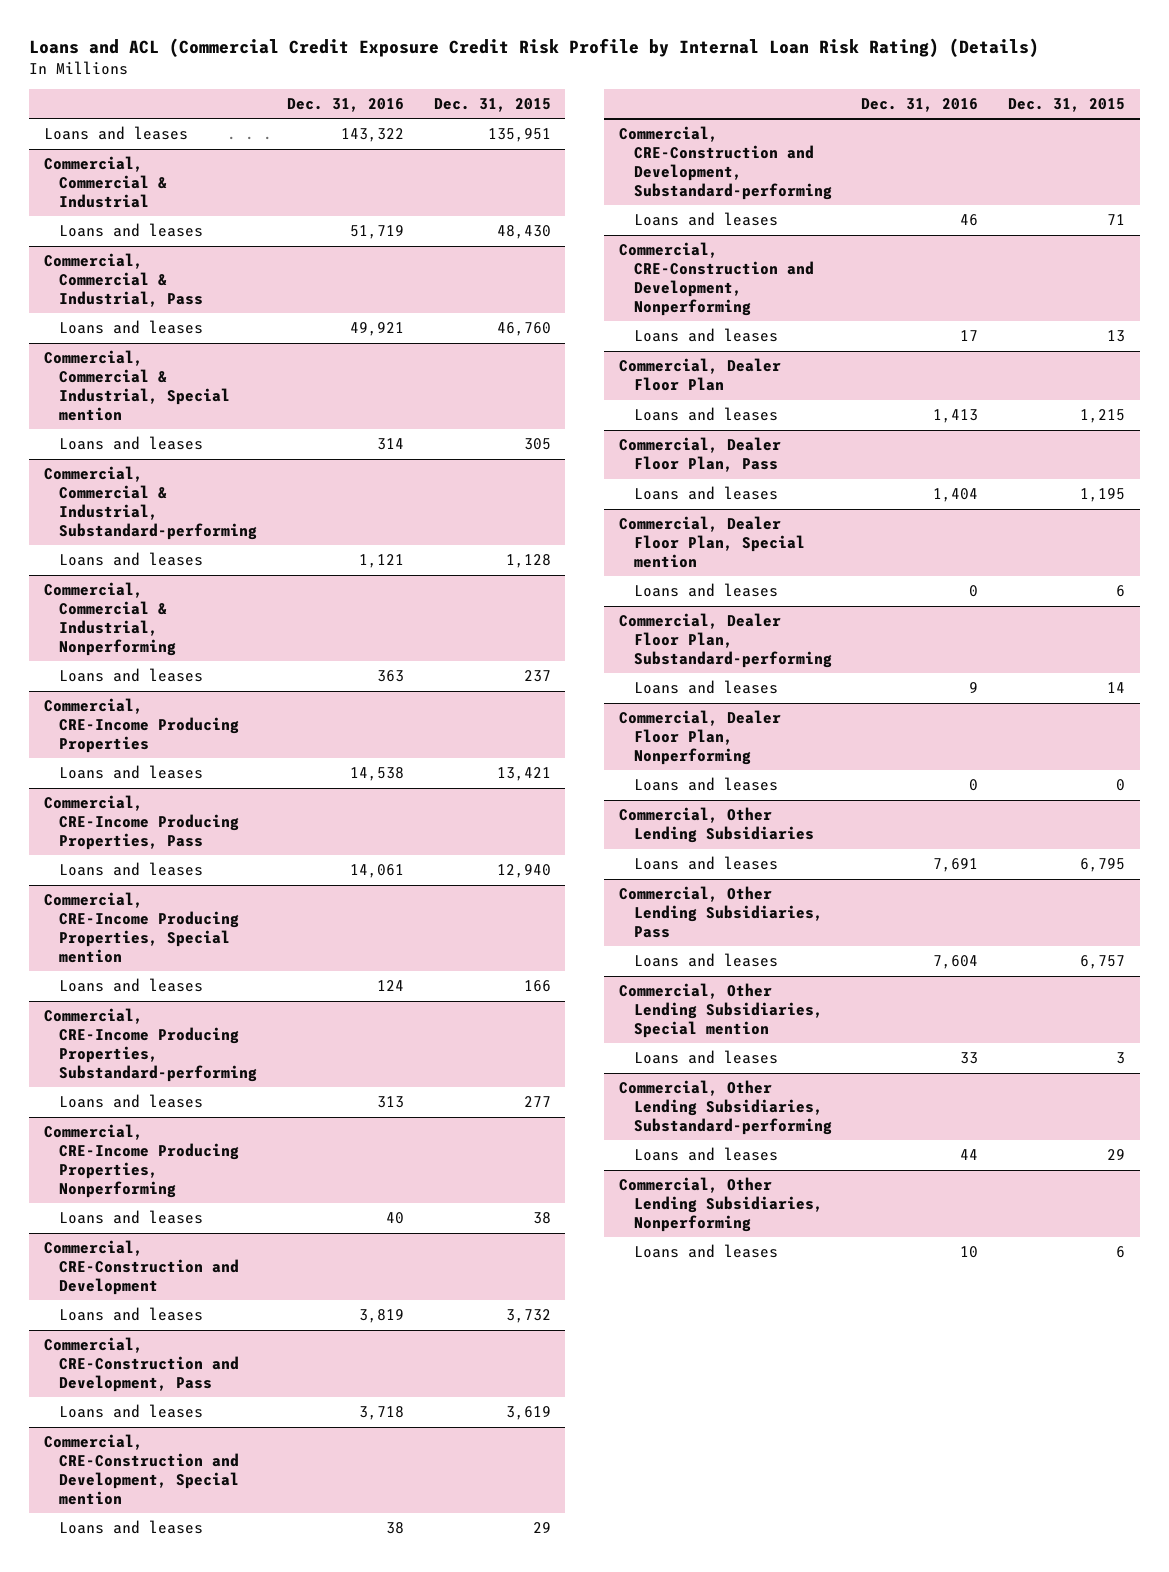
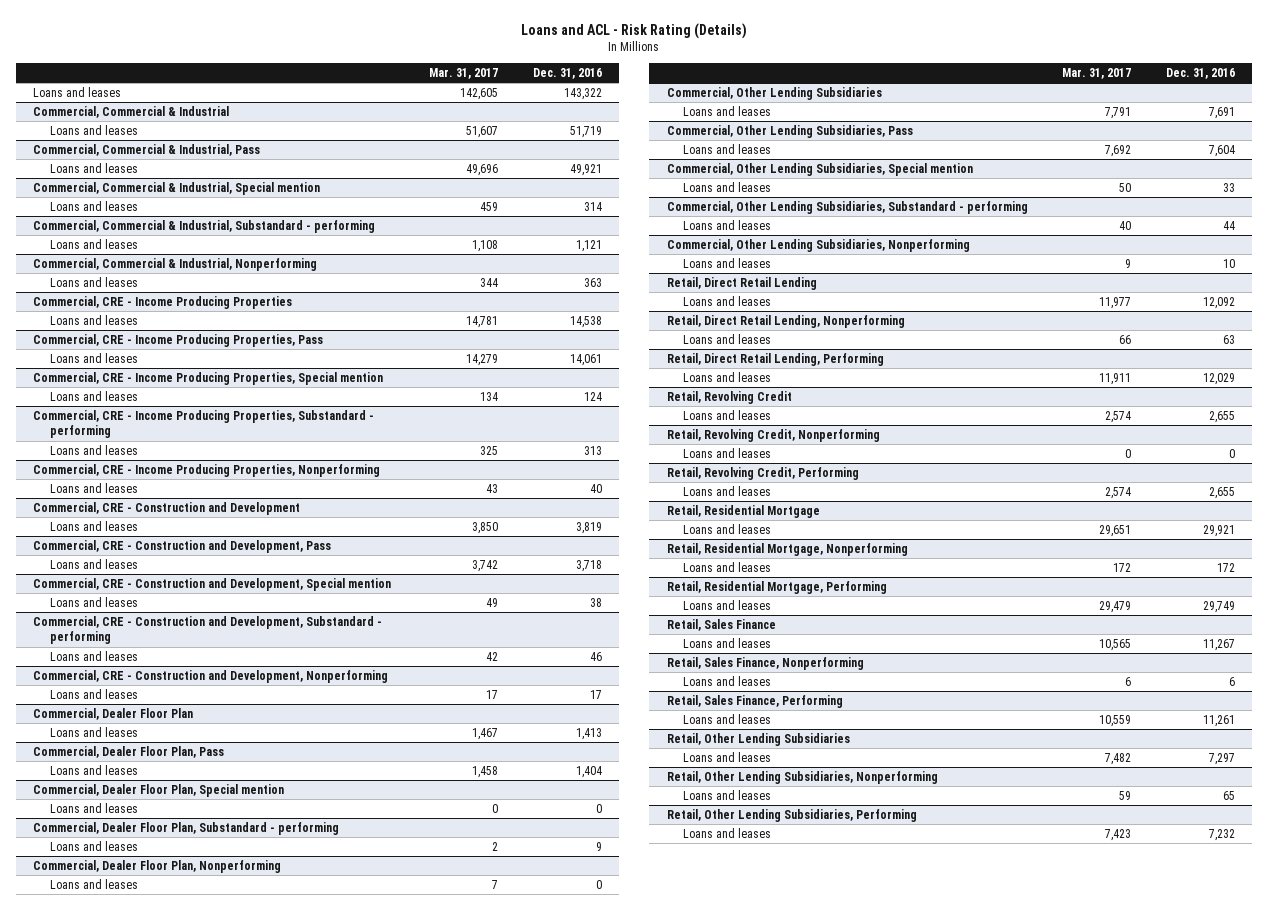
[29,37,1040,57] Loans and ACL (Commercial Credit Exposure Credit Risk Profile by Internal Loan Risk Rating) (Details) -> [521,23,748,40] Loans and ACL - Risk Rating (Details)
[433,98,551,113] Dec. 31, 2015 -> none
none -> [429,68,499,80] Mar. 31, 2017
[44,466,258,540] Commercial, Commercial & Industrial, Substandard-performing -> [33,219,376,233] Commercial, Commercial & Industrial, Substandard - performing
[44,698,240,754] Commercial, CRE-Income Producing Properties -> [33,295,293,309] Commercial, CRE - Income Producing Properties
[44,795,240,851] Commercial, CRE-Income Producing Properties, Pass -> [33,333,324,347] Commercial, CRE - Income Producing Properties, Pass
[44,892,240,963] Commercial, CRE-Income Producing Properties, Special mention -> [33,371,384,385] Commercial, CRE - Income Producing Properties, Special mention
[44,1008,258,1082] Commercial, CRE-Income Producing Properties, Substandard-performing -> [33,409,375,439] Commercial, CRE - Income Producing Properties, Substandard - performing
[44,1124,240,1198] Commercial, CRE-Income Producing Properties, Nonperforming -> [33,463,381,477] Commercial, CRE - Income Producing Properties, Nonperforming
[44,1240,240,1296] Commercial, CRE-Construction and Development -> [33,501,301,515] Commercial, CRE - Construction and Development
[44,1337,240,1393] Commercial, CRE-Construction and Development, Pass -> [33,539,332,553] Commercial, CRE - Construction and Development, Pass
[44,1434,240,1505] Commercial, CRE-Construction and Development, Special mention -> [33,577,392,591] Commercial, CRE - Construction and Development, Special mention
[618,126,832,200] Commercial, CRE-Construction and Development, Substandard-performing -> [33,615,383,645] Commercial, CRE - Construction and Development, Substandard - performing
[618,242,814,316] Commercial, CRE-Construction and Development, Nonperforming -> [33,669,389,683] Commercial, CRE - Construction and Development, Nonperforming
[618,613,832,669] Commercial, Dealer Floor Plan, Substandard-performing -> [33,821,340,835] Commercial, Dealer Floor Plan, Substandard - performing
[618,1080,832,1136] Commercial, Other Lending Subsidiaries, Substandard-performing -> [666,200,1028,214] Commercial, Other Lending Subsidiaries, Substandard - performing
none -> [666,276,817,290] Retail, Direct Retail Lending
none -> [683,295,772,306] Loans and leases
none -> [666,314,905,328] Retail, Direct Retail Lending, Nonperforming
none -> [683,333,772,344] Loans and leases
none -> [666,352,884,366] Retail, Direct Retail Lending, Performing
none -> [683,371,772,382] Loans and leases
none -> [666,390,792,404] Retail, Revolving Credit
none -> [683,409,772,420] Loans and leases
none -> [666,428,880,442] Retail, Revolving Credit, Nonperforming
none -> [683,447,772,458] Loans and leases
none -> [666,466,859,480] Retail, Revolving Credit, Performing
none -> [683,485,772,496] Loans and leases
none -> [666,504,820,518] Retail, Residential Mortgage
none -> [683,523,772,534] Loans and leases
none -> [666,542,908,556] Retail, Residential Mortgage, Nonperforming
none -> [683,561,772,572] Loans and leases
none -> [666,580,887,594] Retail, Residential Mortgage, Performing
none -> [683,599,772,610] Loans and leases
none -> [666,618,776,631] Retail, Sales Finance
none -> [683,637,772,648] Loans and leases
none -> [666,656,864,670] Retail, Sales Finance, Nonperforming
none -> [683,675,772,686] Loans and leases
none -> [666,694,843,708] Retail, Sales Finance, Performing
none -> [683,713,772,724] Loans and leases
none -> [666,732,850,746] Retail, Other Lending Subsidiaries
none -> [683,751,772,762] Loans and leases
none -> [666,770,938,784] Retail, Other Lending Subsidiaries, Nonperforming
none -> [683,789,772,800] Loans and leases
none -> [666,808,917,822] Retail, Other Lending Subsidiaries, Performing
none -> [683,827,772,838] Loans and leases

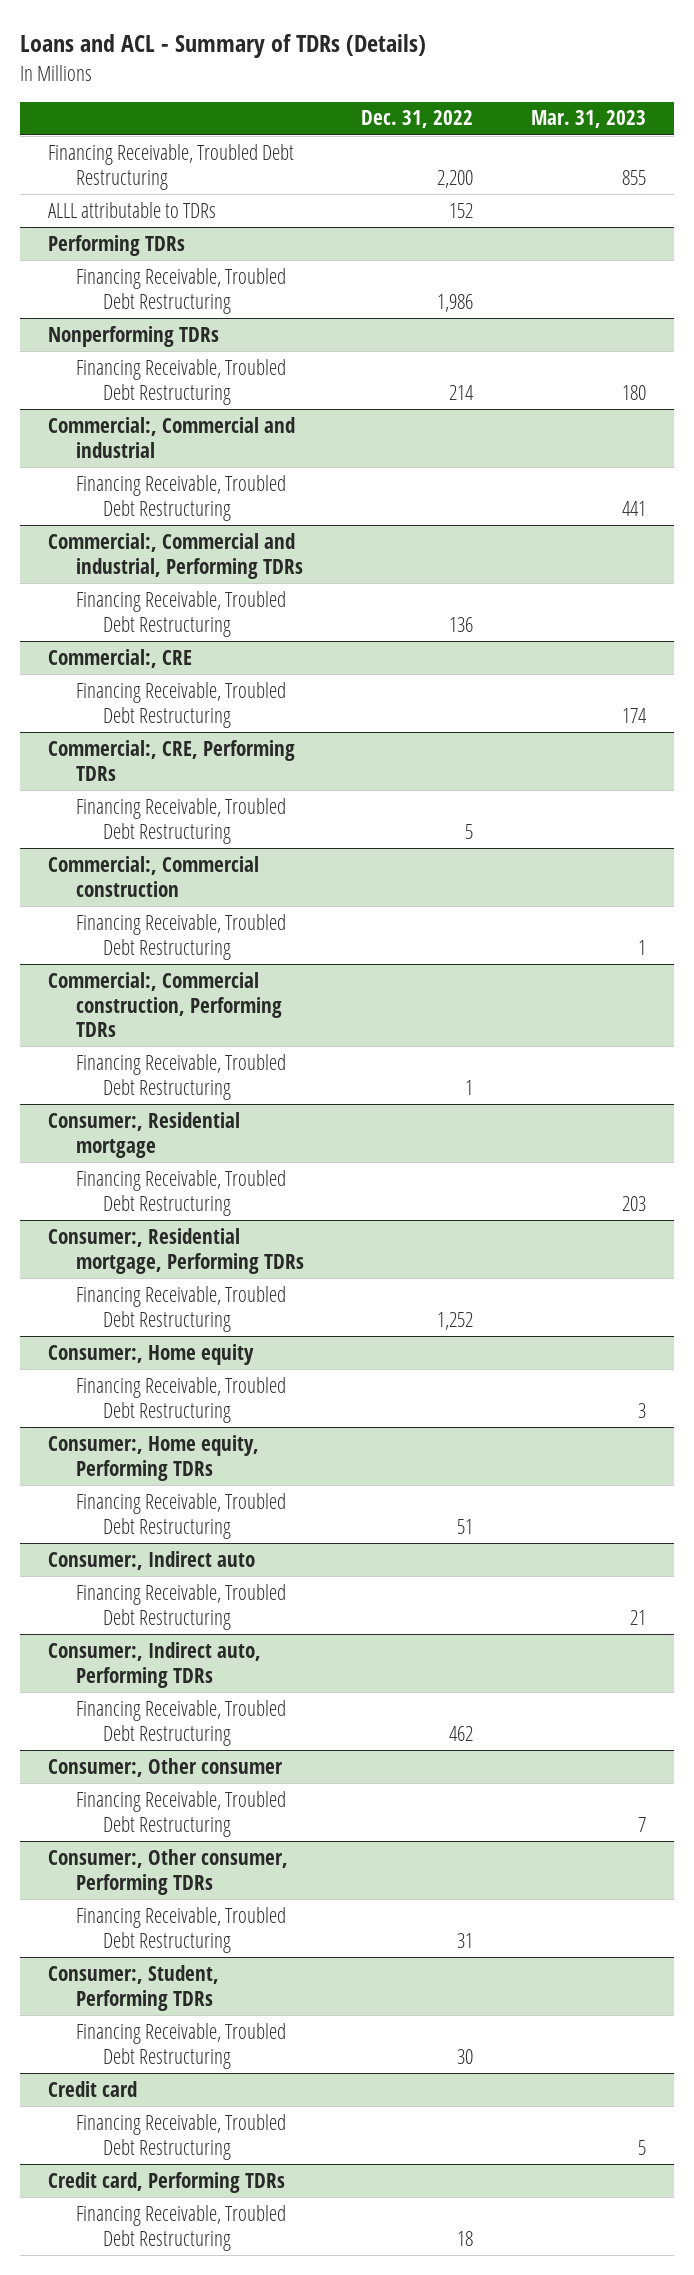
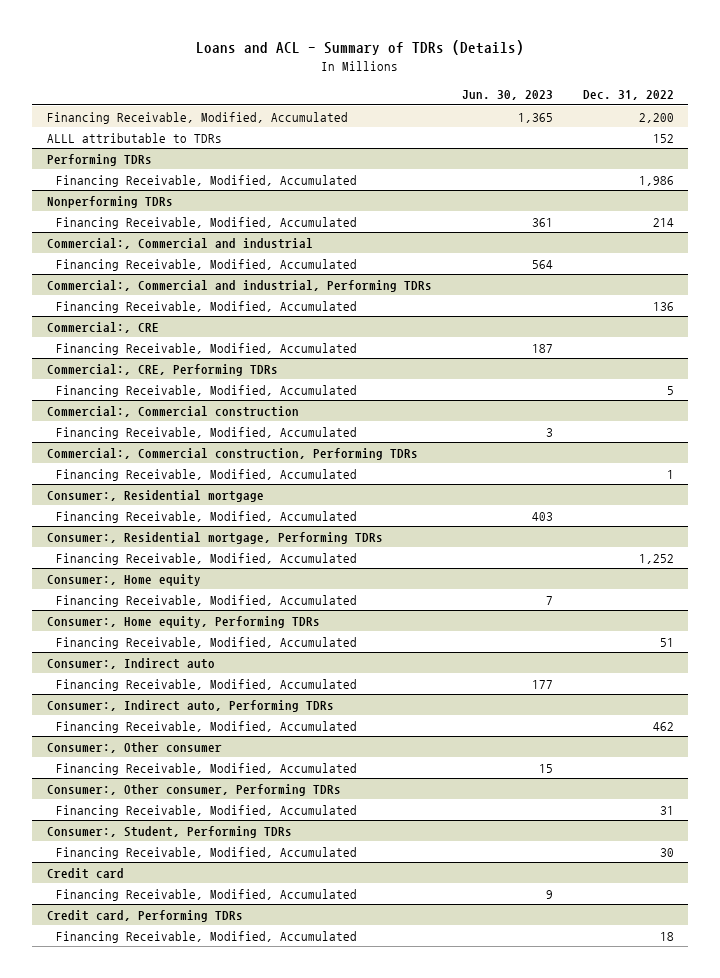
[530,110,646,129] Mar. 31, 2023 -> none
none -> [461,90,553,101] Jun. 30, 2023
[48,143,295,190] Financing Receivable, Troubled Debt Restructuring -> [46,111,348,124] Financing Receivable, Modified, Accumulated
[75,267,286,314] Financing Receivable, Troubled Debt Restructuring -> [56,174,358,187] Financing Receivable, Modified, Accumulated
[75,358,286,405] Financing Receivable, Troubled Debt Restructuring -> [56,216,358,229] Financing Receivable, Modified, Accumulated
[75,474,286,521] Financing Receivable, Troubled Debt Restructuring -> [56,258,358,271] Financing Receivable, Modified, Accumulated
[75,590,286,637] Financing Receivable, Troubled Debt Restructuring -> [56,300,358,313] Financing Receivable, Modified, Accumulated
[75,681,286,728] Financing Receivable, Troubled Debt Restructuring -> [56,342,358,355] Financing Receivable, Modified, Accumulated
[75,797,286,844] Financing Receivable, Troubled Debt Restructuring -> [56,384,358,397] Financing Receivable, Modified, Accumulated
[75,913,286,960] Financing Receivable, Troubled Debt Restructuring -> [56,426,358,439] Financing Receivable, Modified, Accumulated
[75,1053,286,1100] Financing Receivable, Troubled Debt Restructuring -> [56,468,358,481] Financing Receivable, Modified, Accumulated
[75,1169,286,1216] Financing Receivable, Troubled Debt Restructuring -> [56,510,358,523] Financing Receivable, Modified, Accumulated
[75,1285,286,1332] Financing Receivable, Troubled Debt Restructuring -> [56,552,358,565] Financing Receivable, Modified, Accumulated
[75,1376,286,1423] Financing Receivable, Troubled Debt Restructuring -> [56,594,358,607] Financing Receivable, Modified, Accumulated
[75,1492,286,1539] Financing Receivable, Troubled Debt Restructuring -> [56,636,358,649] Financing Receivable, Modified, Accumulated
[75,1583,286,1630] Financing Receivable, Troubled Debt Restructuring -> [56,678,358,691] Financing Receivable, Modified, Accumulated
[75,1699,286,1746] Financing Receivable, Troubled Debt Restructuring -> [56,720,358,733] Financing Receivable, Modified, Accumulated
[75,1790,286,1837] Financing Receivable, Troubled Debt Restructuring -> [56,762,358,775] Financing Receivable, Modified, Accumulated
[75,1906,286,1953] Financing Receivable, Troubled Debt Restructuring -> [56,804,358,817] Financing Receivable, Modified, Accumulated
[75,2022,286,2069] Financing Receivable, Troubled Debt Restructuring -> [56,846,358,859] Financing Receivable, Modified, Accumulated
[75,2113,286,2160] Financing Receivable, Troubled Debt Restructuring -> [56,888,358,901] Financing Receivable, Modified, Accumulated
[75,2204,286,2251] Financing Receivable, Troubled Debt Restructuring -> [56,930,358,943] Financing Receivable, Modified, Accumulated

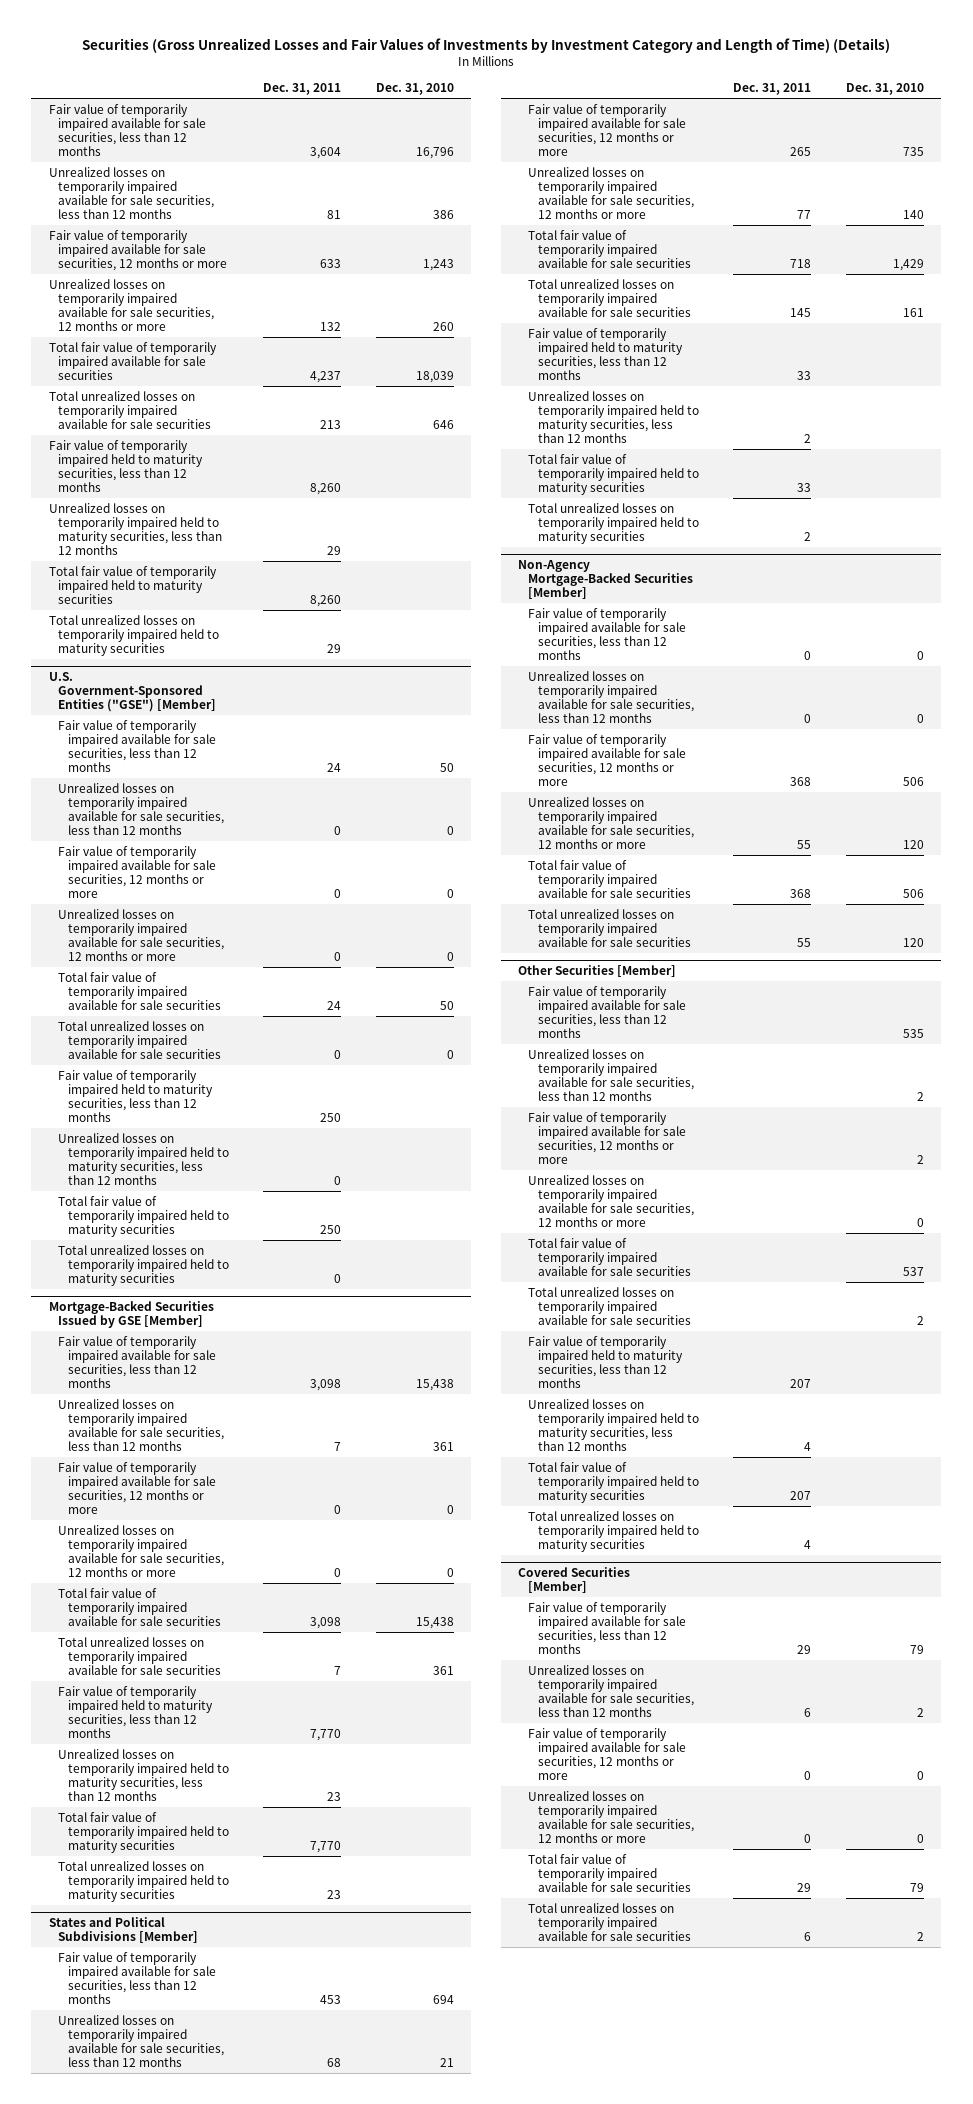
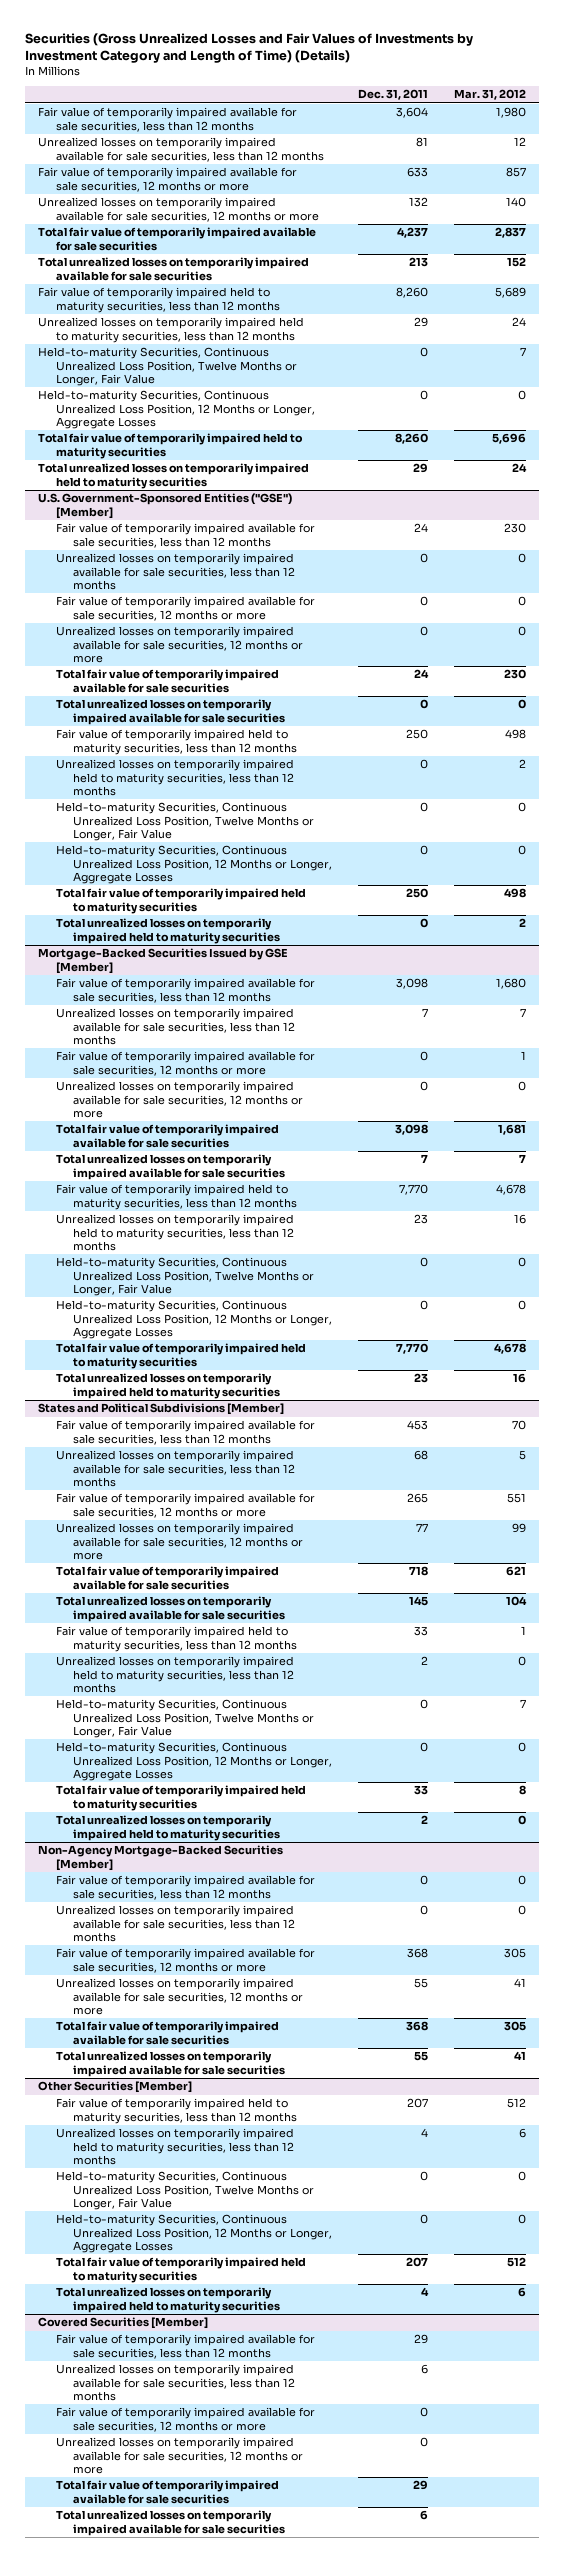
[376,83,455,96] Dec. 31, 2010 -> none
none -> [453,89,526,101] Mar. 31, 2012
none -> [38,347,297,386] Held-to-maturity Securities, Continuous Unrealized Loss Position, Twelve Months or Longer, Fair Value
none -> [38,390,315,429] Held-to-maturity Securities, Continuous Unrealized Loss Position, 12 Months or Longer, Aggregate Losses
none -> [55,802,315,841] Held-to-maturity Securities, Continuous Unrealized Loss Position, Twelve Months or Longer, Fair Value
none -> [55,845,333,884] Held-to-maturity Securities, Continuous Unrealized Loss Position, 12 Months or Longer, Aggregate Losses
none -> [55,1257,315,1296] Held-to-maturity Securities, Continuous Unrealized Loss Position, Twelve Months or Longer, Fair Value
none -> [55,1300,333,1339] Held-to-maturity Securities, Continuous Unrealized Loss Position, 12 Months or Longer, Aggregate Losses
none -> [55,1699,315,1738] Held-to-maturity Securities, Continuous Unrealized Loss Position, Twelve Months or Longer, Fair Value
none -> [55,1742,333,1781] Held-to-maturity Securities, Continuous Unrealized Loss Position, 12 Months or Longer, Aggregate Losses
[528,985,686,1039] Fair value of temporarily impaired available for sale securities, less than 12 months -> none
[528,1048,694,1102] Unrealized losses on temporarily impaired available for sale securities, less than 12 months -> none
[528,1111,686,1165] Fair value of temporarily impaired available for sale securities, 12 months or more -> none
[528,1174,694,1228] Unrealized losses on temporarily impaired available for sale securities, 12 months or more -> none
[528,1237,691,1277] Total fair value of temporarily impaired available for sale securities -> none
[528,1286,691,1326] Total unrealized losses on temporarily impaired available for sale securities -> none
none -> [55,2171,315,2210] Held-to-maturity Securities, Continuous Unrealized Loss Position, Twelve Months or Longer, Fair Value
none -> [55,2214,333,2253] Held-to-maturity Securities, Continuous Unrealized Loss Position, 12 Months or Longer, Aggregate Losses

